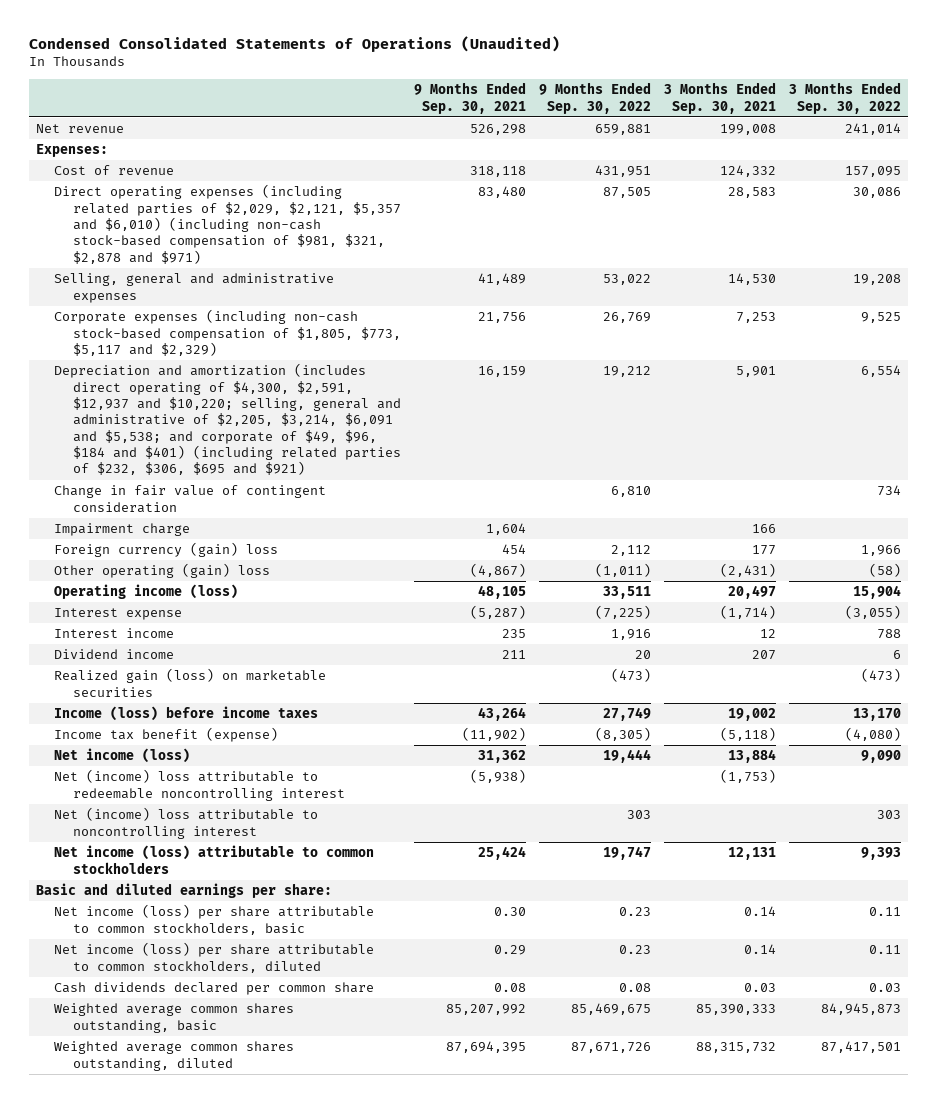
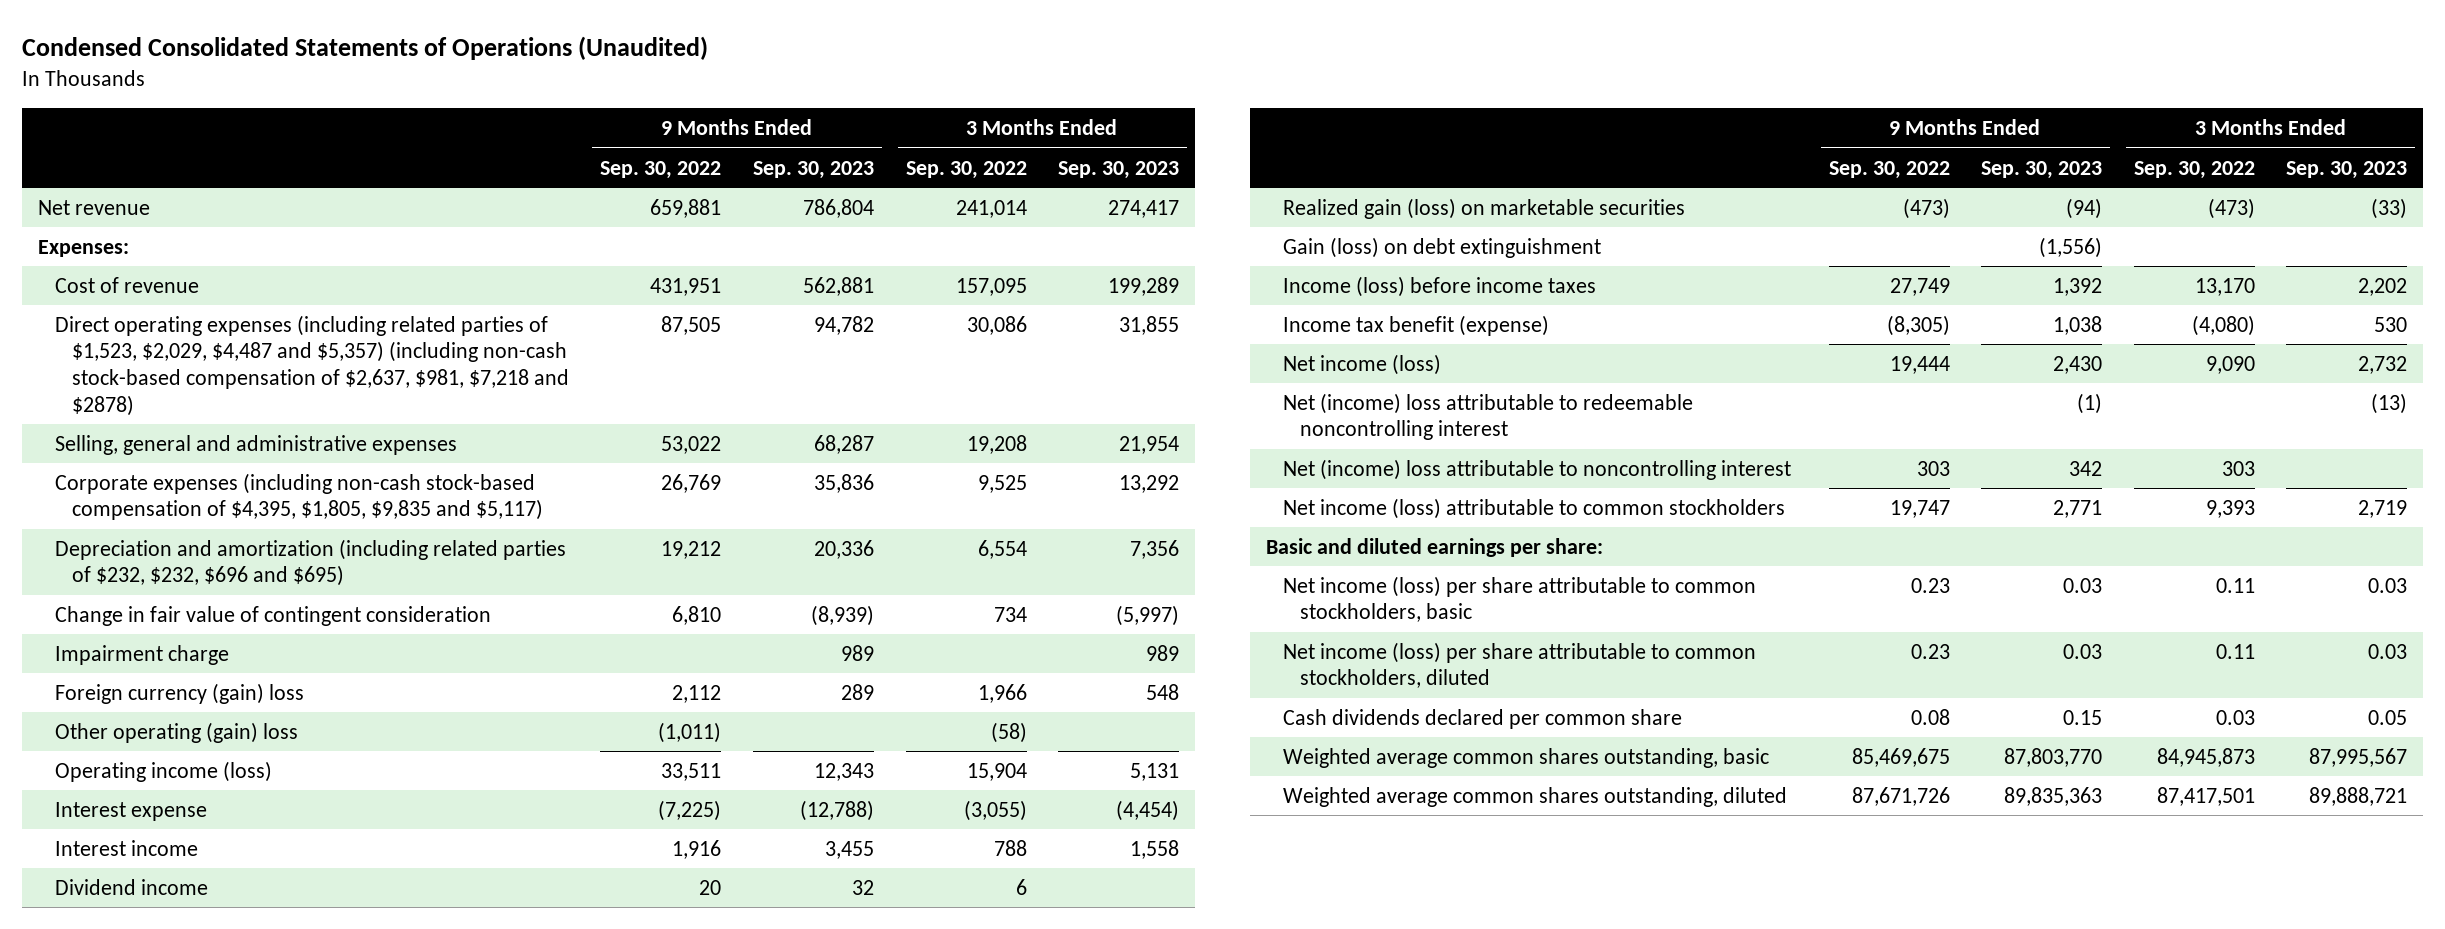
[414,82,527,114] 9 Months Ended Sep. 30, 2021 -> none
[664,82,777,114] 3 Months Ended Sep. 30, 2021 -> none
none -> [752,160,874,179] Sep. 30, 2023
none -> [1058,160,1180,179] Sep. 30, 2023
[54,184,402,264] Direct operating expenses (including related parties of $2,029, $2,121, $5,357 and $6,010) (including non-cash stock-based compensation of $981, $321, $2,878 and $971) -> [54,314,569,416] Direct operating expenses (including related parties of $1,523, $2,029, $4,487 and $5,357) (including non-cash stock-based compensation of $2,637, $981, $7,218 and $2878)
[54,309,402,356] Corporate expenses (including non-cash stock-based compensation of $1,805, $773, $5,117 and $2,329) -> [54,472,543,521] Corporate expenses (including non-cash stock-based compensation of $4,395, $1,805, $9,835 and $5,117)
[54,363,402,476] Depreciation and amortization (includes direct operating of $4,300, $2,591, $12,937 and $10,220; selling, general and administrative of $2,205, $3,214, $6,091 and $5,538; and corporate of $49, $96, $184 and $401) (including related parties of $232, $306, $695 and $921) -> [54,538,566,587] Depreciation and amortization (including related parties of $232, $232, $696 and $695)
none -> [1283,236,1602,258] Gain (loss) on debt extinguishment

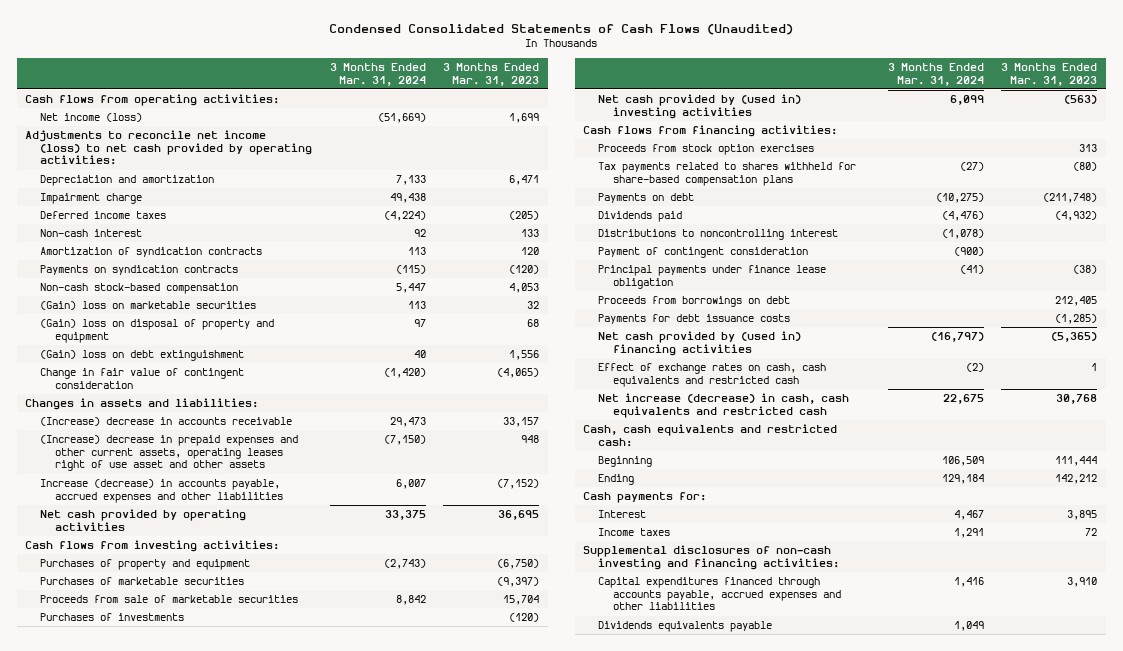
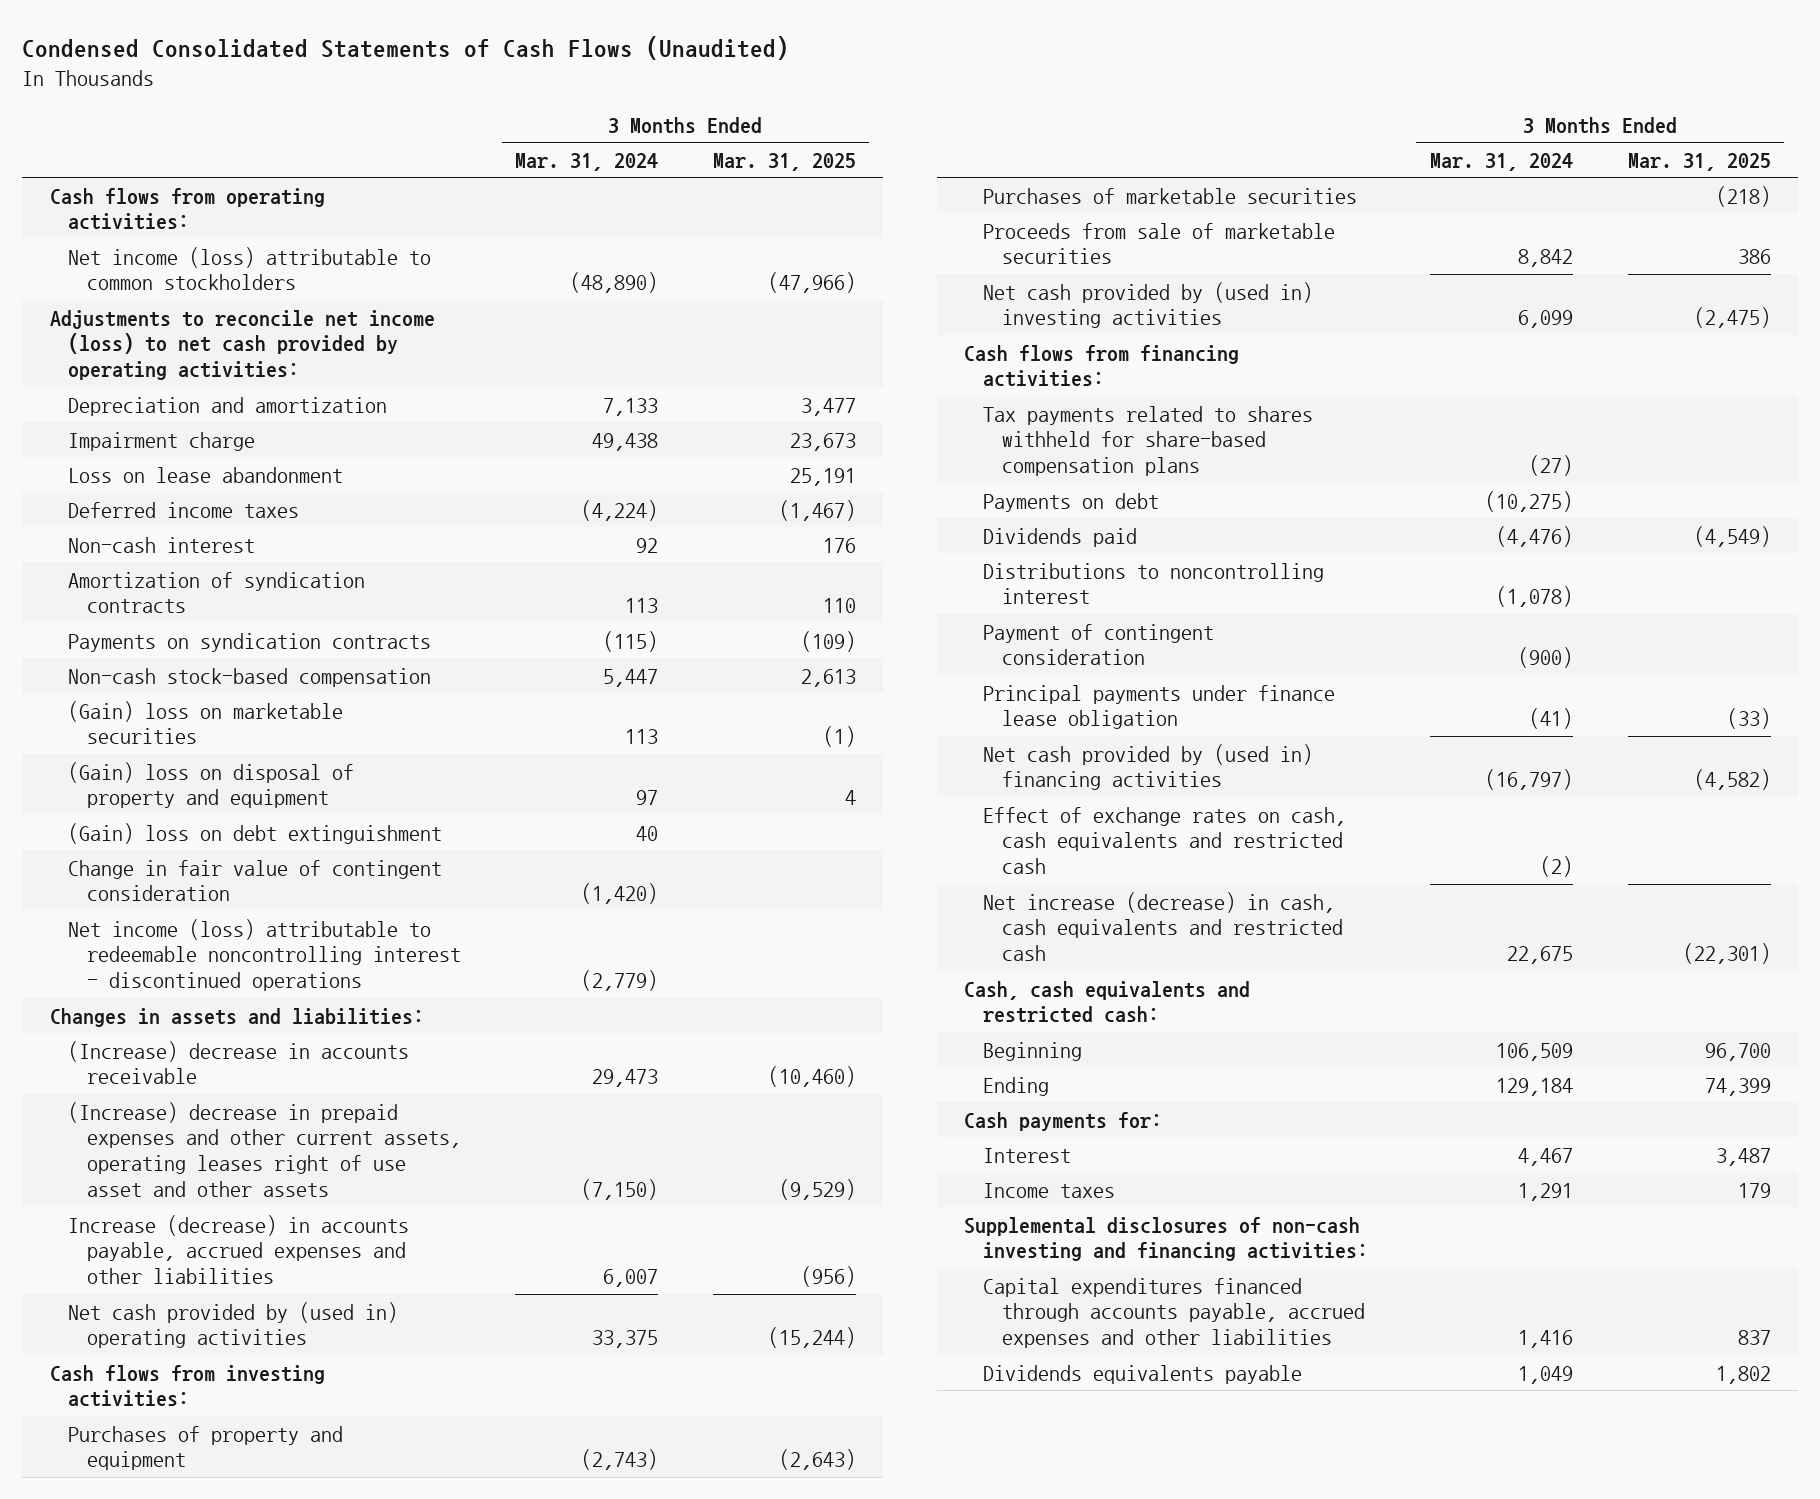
[443,63,540,86] 3 Months Ended Mar. 31, 2023 -> none
none -> [712,152,856,171] Mar. 31, 2025
[40,113,143,123] Net income (loss) -> [68,246,432,291] Net income (loss) attributable to common stockholders
[377,113,426,124] (51,669) -> [570,272,659,294] (48,890)
none -> [68,466,344,483] Loss on lease abandonment
none -> [68,918,461,992] Net income (loss) attributable to redeemable noncontrolling interest - discontinued operations
[40,509,247,531] Net cash provided by operating activities -> [68,1301,399,1349] Net cash provided by (used in) operating activities
[40,613,185,622] Purchases of investments -> none
[598,144,815,156] Proceeds from stock option exercises -> none
[598,296,791,308] Proceeds from borrowings on debt -> none
[598,314,791,325] Payments for debt issuance costs -> none

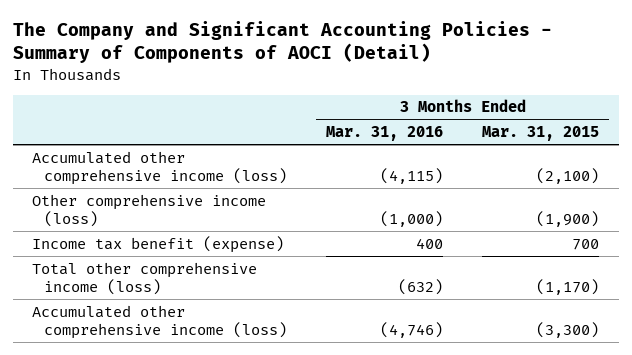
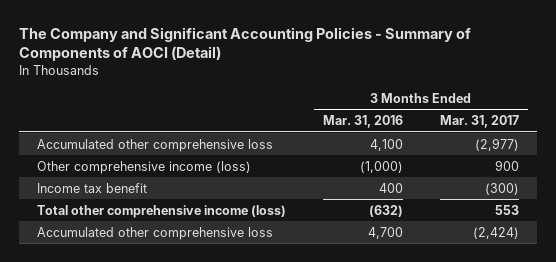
[482,126,600,142] Mar. 31, 2015 -> none
none -> [439,115,519,129] Mar. 31, 2017
[32,150,288,185] Accumulated other comprehensive income (loss) -> [37,138,274,152] Accumulated other comprehensive loss
[380,167,444,184] (4,115) -> [370,138,404,151] 4,100
[32,235,285,253] Income tax benefit (expense) -> [37,182,148,193] Income tax benefit
[32,304,288,339] Accumulated other comprehensive income (loss) -> [37,226,274,240] Accumulated other comprehensive loss
[380,321,444,338] (4,746) -> [368,226,404,239] 4,700

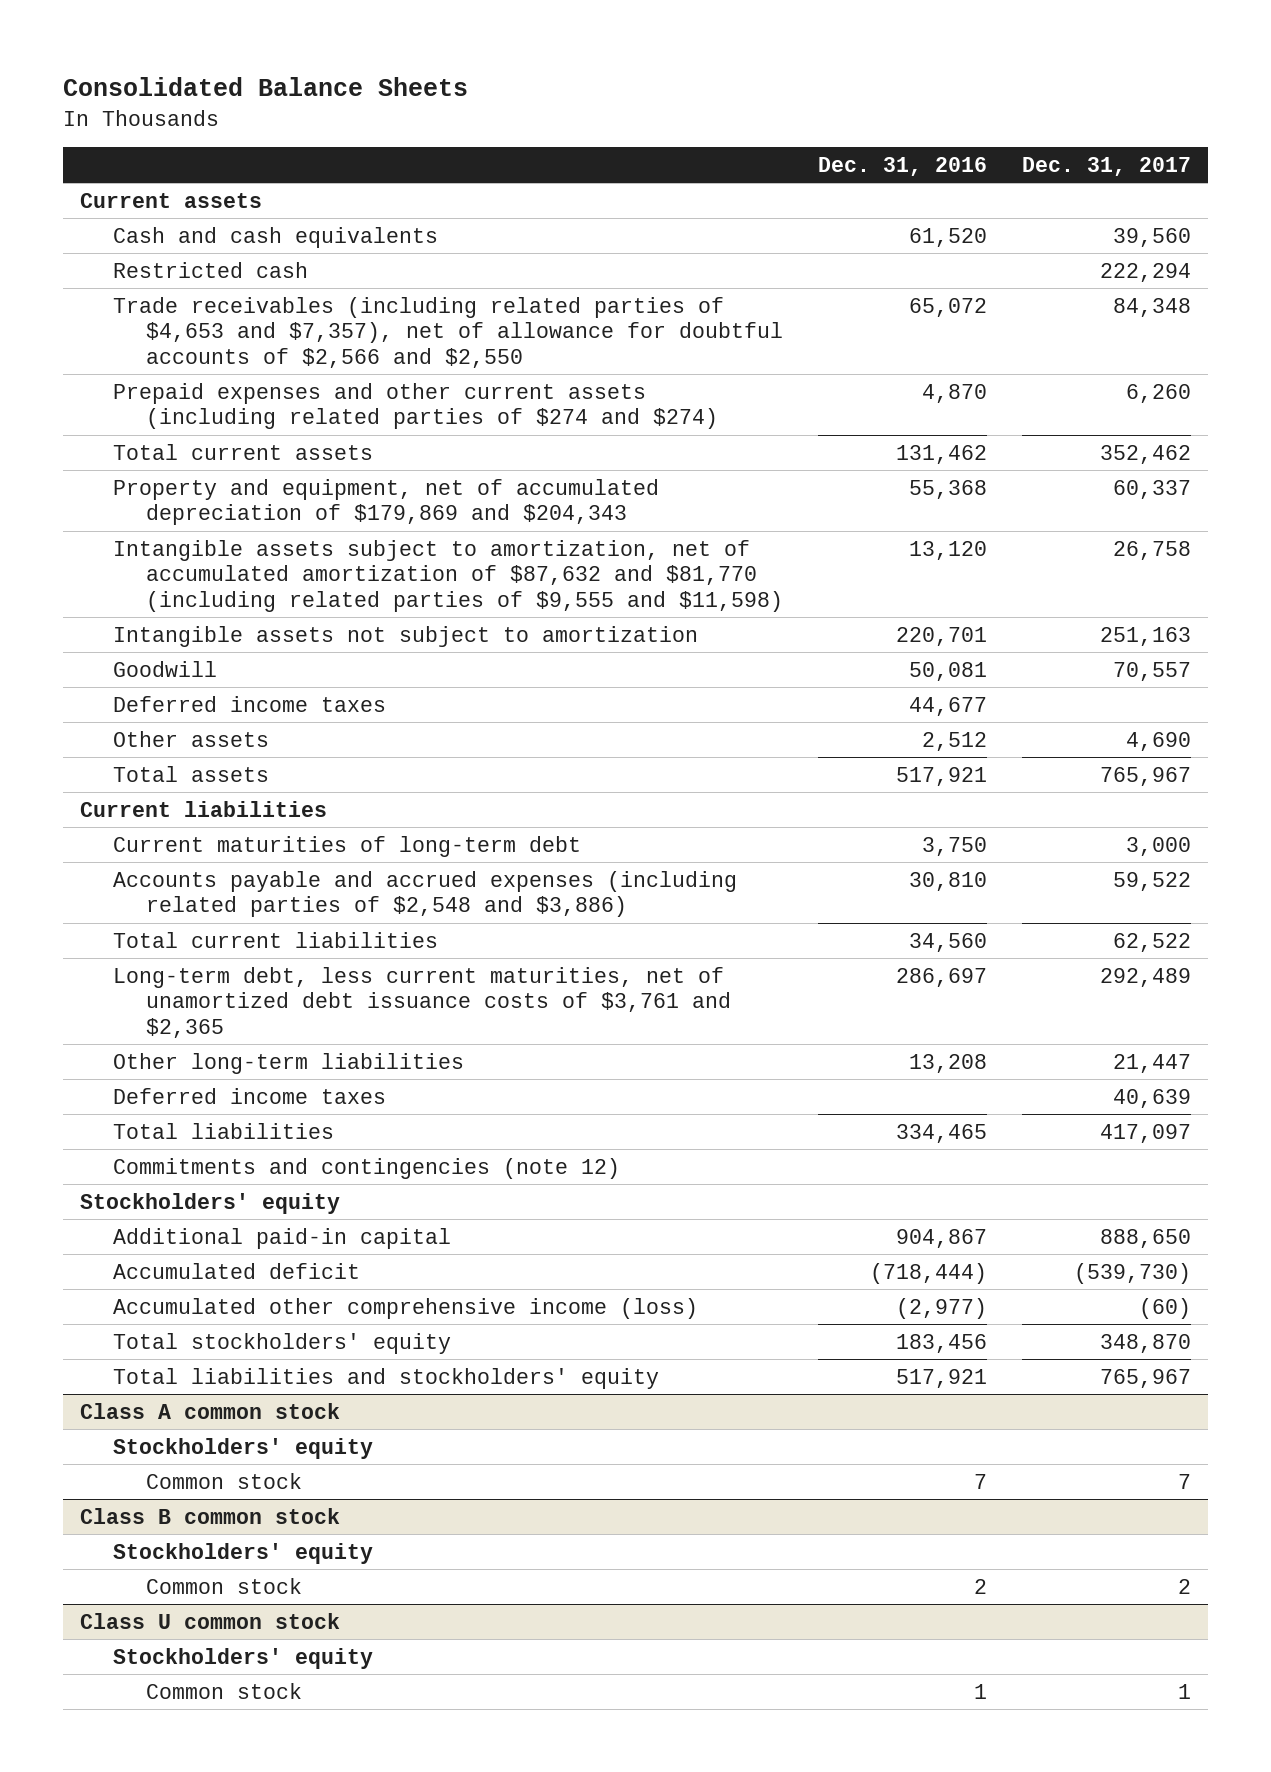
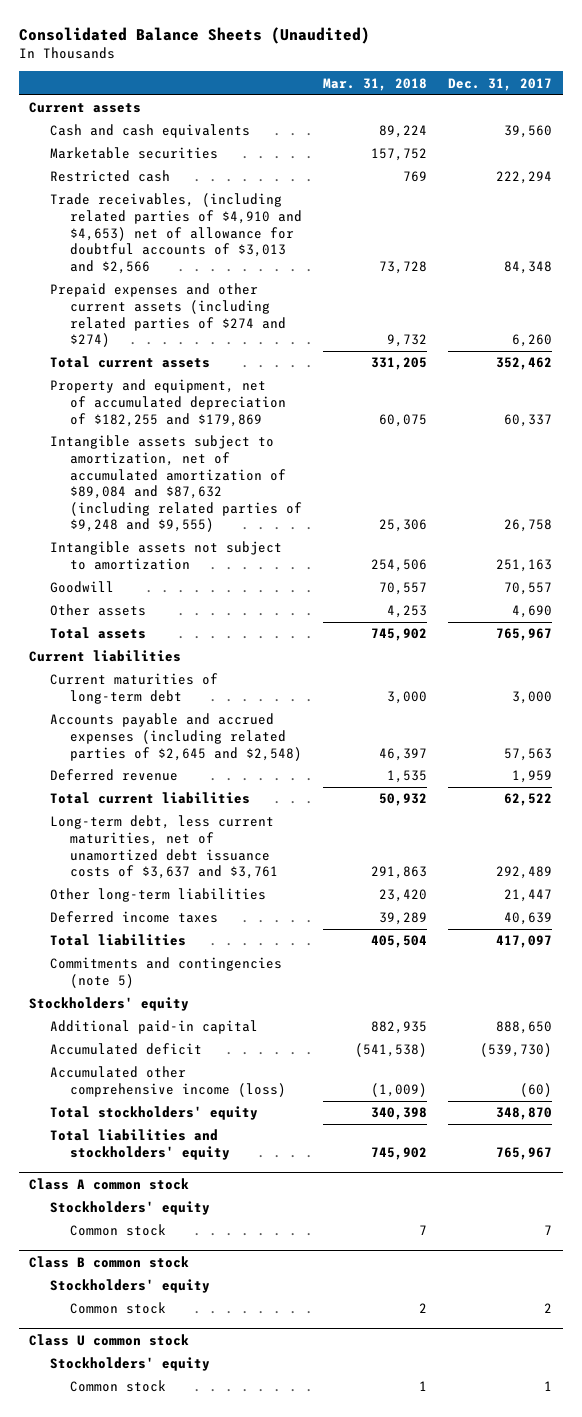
[62,77,468,97] Consolidated Balance Sheets -> [18,26,370,44] Consolidated Balance Sheets (Unaudited)
[817,156,987,176] Dec. 31, 2016 -> none
none -> [323,77,428,91] Mar. 31, 2018
none -> [49,147,218,160] Marketable securities
[113,296,783,368] Trade receivables (including related parties of $4,653 and $7,357), net of allowance for doubtful accounts of $2,566 and $2,550 -> [49,193,303,274] Trade receivables, (including related parties of $4,910 and $4,653) net of allowance for doubtful accounts of $3,013 and $2,566
[113,478,660,526] Property and equipment, net of accumulated depreciation of $179,869 and $204,343 -> [49,379,287,427] Property and equipment, net of accumulated depreciation of $182,255 and $179,869
[113,539,783,612] Intangible assets subject to amortization, net of accumulated amortization of $87,632 and $81,770 (including related parties of $9,555 and $11,598) -> [49,435,303,533] Intangible assets subject to amortization, net of accumulated amortization of $89,084 and $87,632 (including related parties of $9,248 and $9,555)
[113,695,387,712] Deferred income taxes -> none
[113,870,738,918] Accounts payable and accrued expenses (including related parties of $2,548 and $3,886) -> [49,713,303,761] Accounts payable and accrued expenses (including related parties of $2,645 and $2,548)
[1112,871,1191,891] 59,522 -> [504,747,553,761] 57,563
none -> [49,769,178,782] Deferred revenue
[113,966,731,1038] Long-term debt, less current maturities, net of unamortized debt issuance costs of $3,761 and $2,365 -> [49,815,279,880] Long-term debt, less current maturities, net of unamortized debt issuance costs of $3,637 and $3,761
[113,1157,621,1179] Commitments and contingencies (note 12) -> [49,957,282,988] Commitments and contingencies (note 5)

